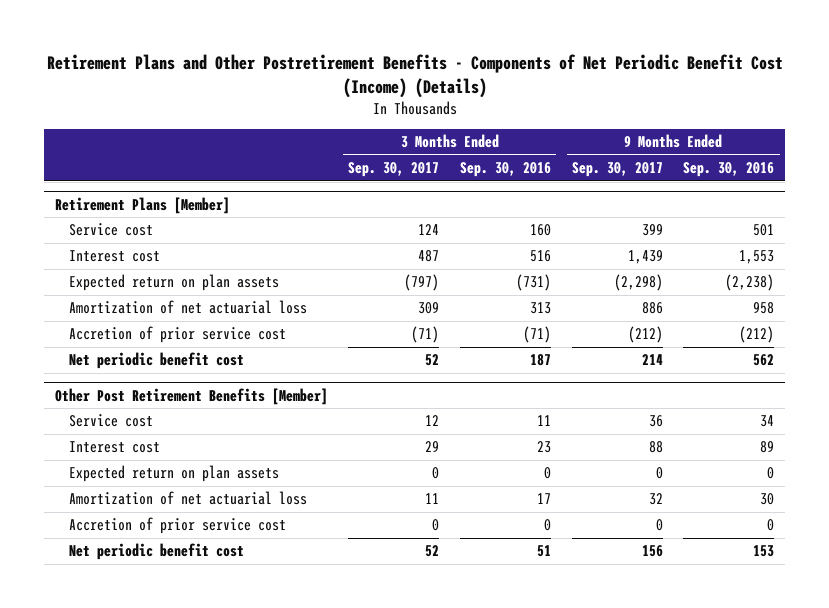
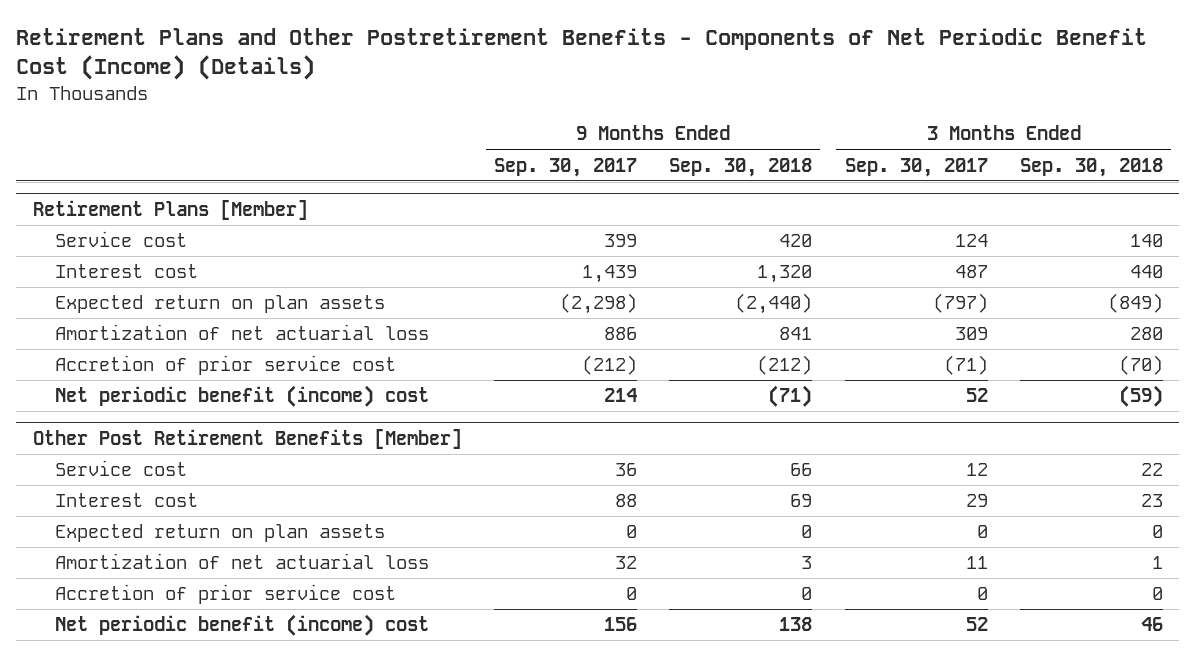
[460,162,552,178] Sep. 30, 2016 -> none
[683,162,775,178] Sep. 30, 2016 -> none
none -> [669,157,813,177] Sep. 30, 2018
none -> [1019,157,1163,177] Sep. 30, 2018
[69,352,245,370] Net periodic benefit cost -> [55,385,430,408] Net periodic benefit (income) cost
[69,543,245,561] Net periodic benefit cost -> [55,614,430,637] Net periodic benefit (income) cost

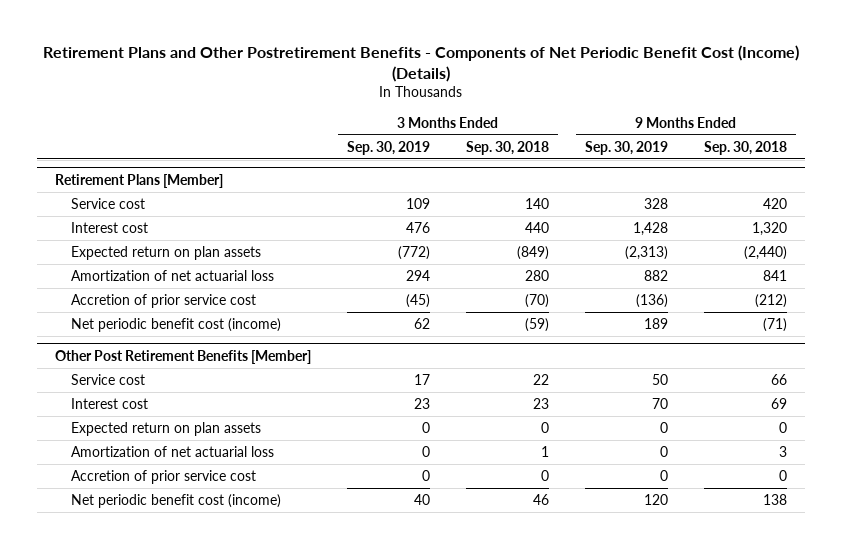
[493,157,637,177] Sep. 30, 2017 -> none
[844,157,988,177] Sep. 30, 2017 -> none
none -> [347,140,431,155] Sep. 30, 2019
none -> [585,140,669,155] Sep. 30, 2019
[55,385,430,408] Net periodic benefit (income) cost -> [70,317,281,332] Net periodic benefit cost (income)
[55,614,430,637] Net periodic benefit (income) cost -> [70,493,281,508] Net periodic benefit cost (income)

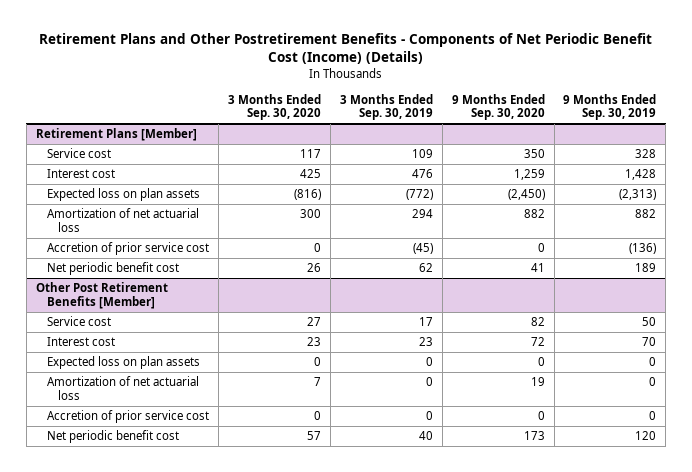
[466,140,550,155] Sep. 30, 2018 -> none
[704,140,788,155] Sep. 30, 2018 -> none
none -> [227,93,321,121] 3 Months Ended Sep. 30, 2020
none -> [451,93,545,121] 9 Months Ended Sep. 30, 2020
[70,245,261,260] Expected return on plan assets -> [46,188,200,202] Expected loss on plan assets
[70,317,281,332] Net periodic benefit cost (income) -> [46,262,179,276] Net periodic benefit cost
[70,421,261,436] Expected return on plan assets -> [46,356,200,370] Expected loss on plan assets
[70,493,281,508] Net periodic benefit cost (income) -> [46,430,179,444] Net periodic benefit cost

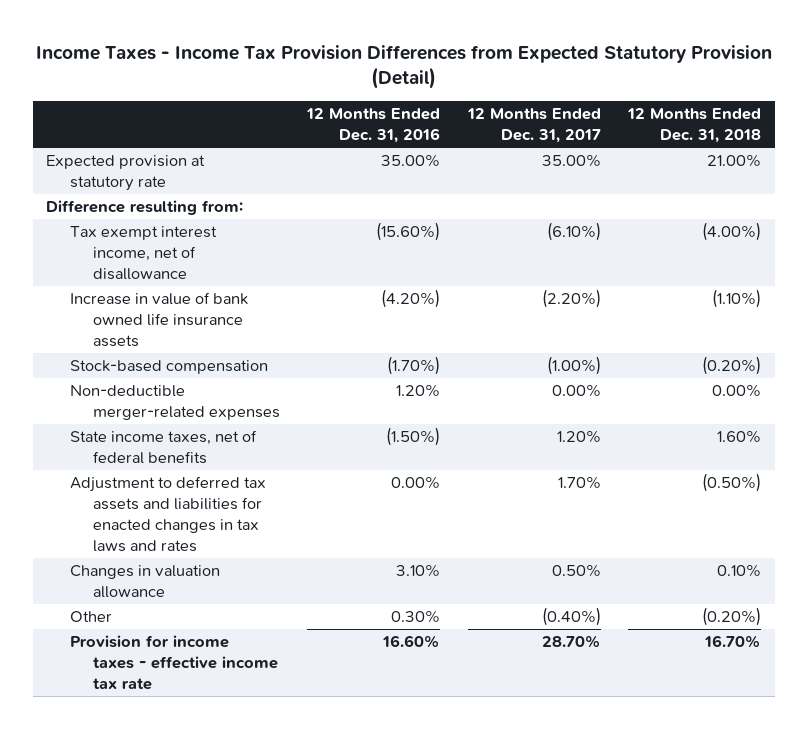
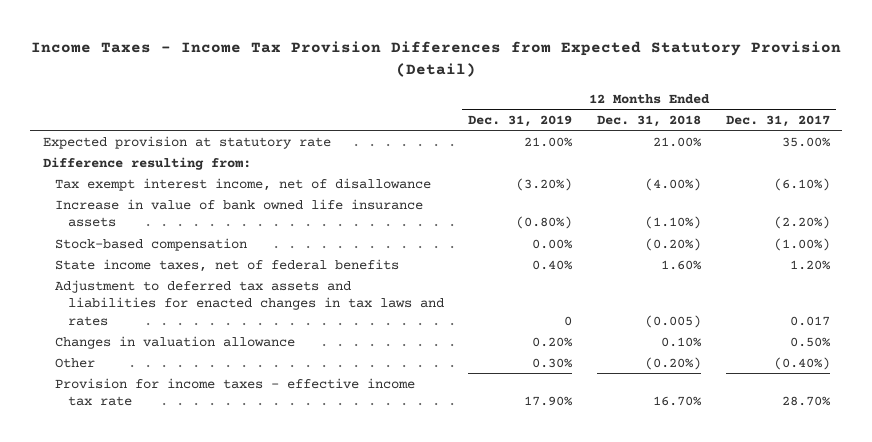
[306,108,441,144] 12 Months Ended Dec. 31, 2016 -> none
none -> [468,114,573,127] Dec. 31, 2019
[69,385,280,421] Non-deductible merger-related expenses -> none
[557,476,601,490] 1.70% -> [789,315,830,326] 0.017
[702,473,762,493] (0.50%) -> [645,314,702,328] (0.005)

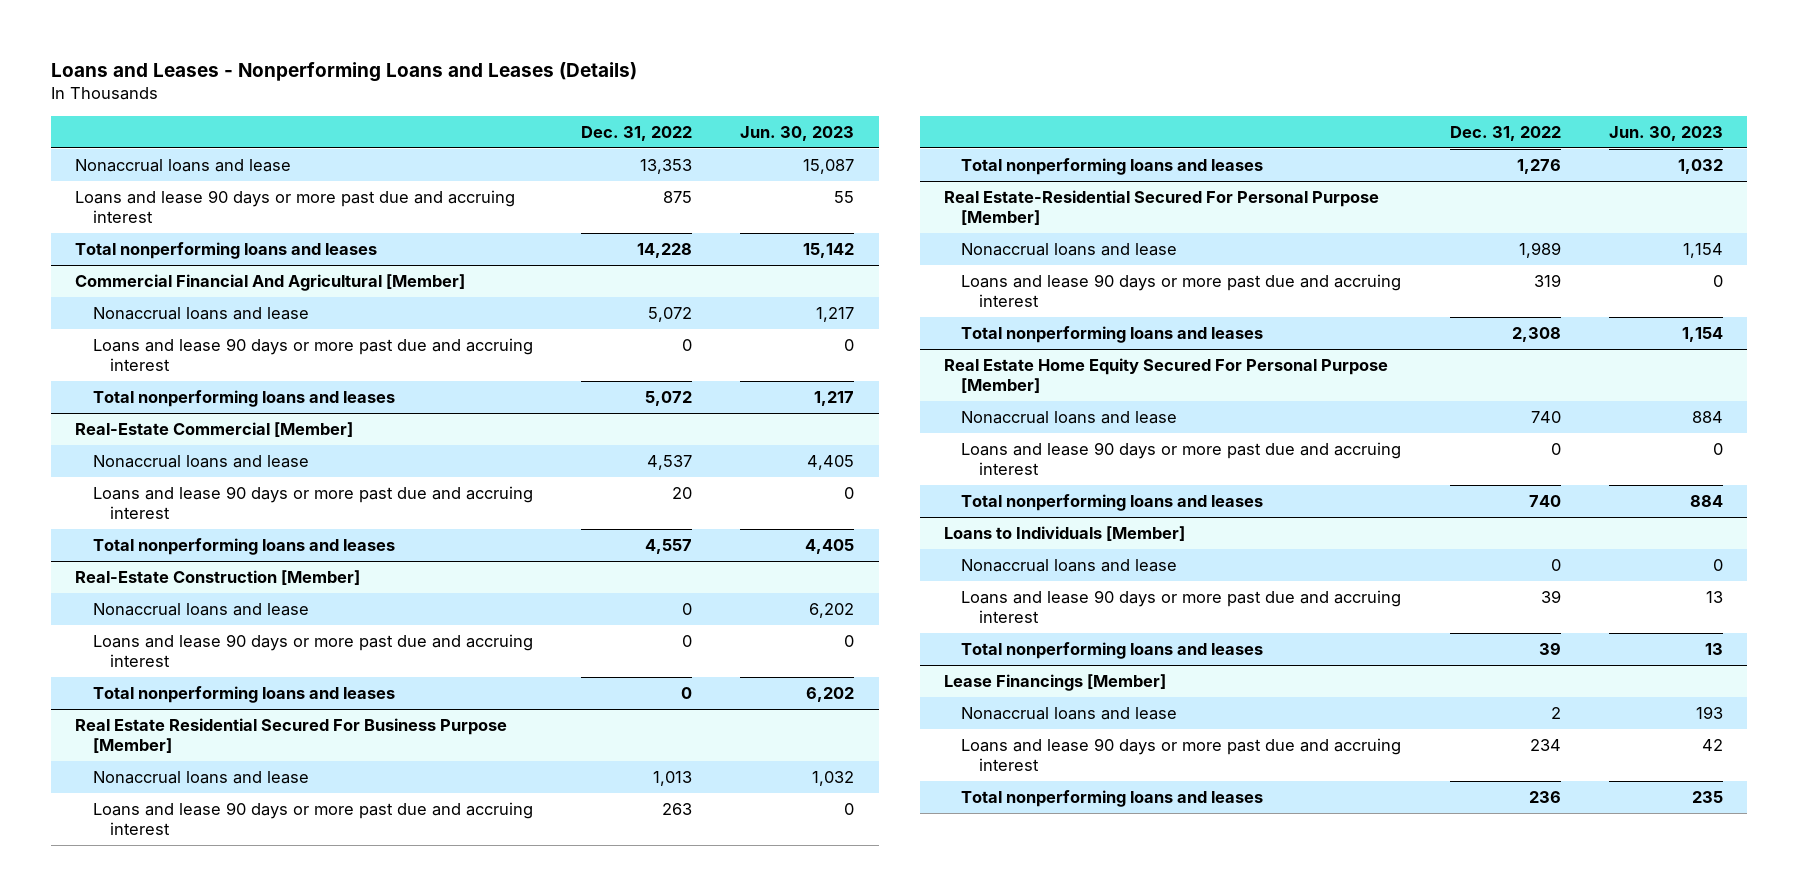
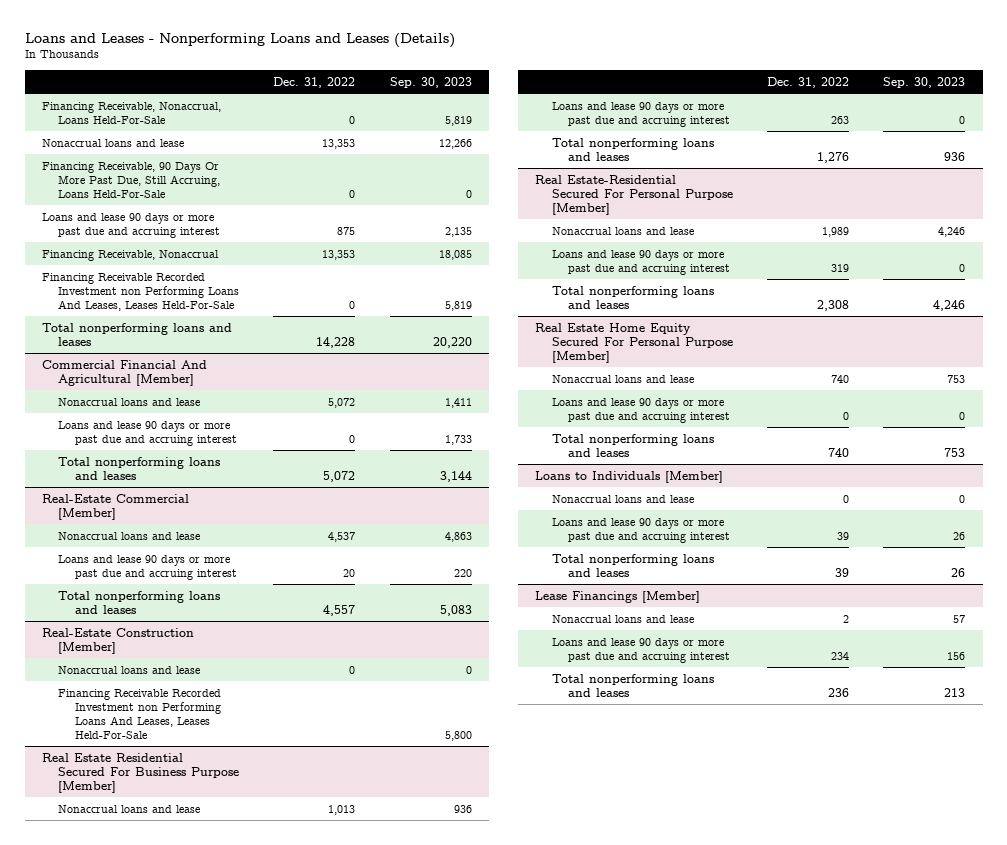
[740,125,855,141] Jun. 30, 2023 -> none
none -> [389,76,472,88] Sep. 30, 2023
none -> [41,101,221,124] Financing Receivable, Nonaccrual, Loans Held-For-Sale
none -> [41,161,221,198] Financing Receivable, 90 Days Or More Past Due, Still Accruing, Loans Held-For-Sale
none -> [41,249,219,261] Financing Receivable, Nonaccrual
none -> [41,272,240,311] Financing Receivable Recorded Investment non Performing Loans And Leases, Leases Held-For-Sale
[92,634,533,668] Loans and lease 90 days or more past due and accruing interest -> none
[92,686,395,704] Total nonperforming loans and leases -> none
none -> [58,688,222,739] Financing Receivable Recorded Investment non Performing Loans And Leases, Leases Held-For-Sale

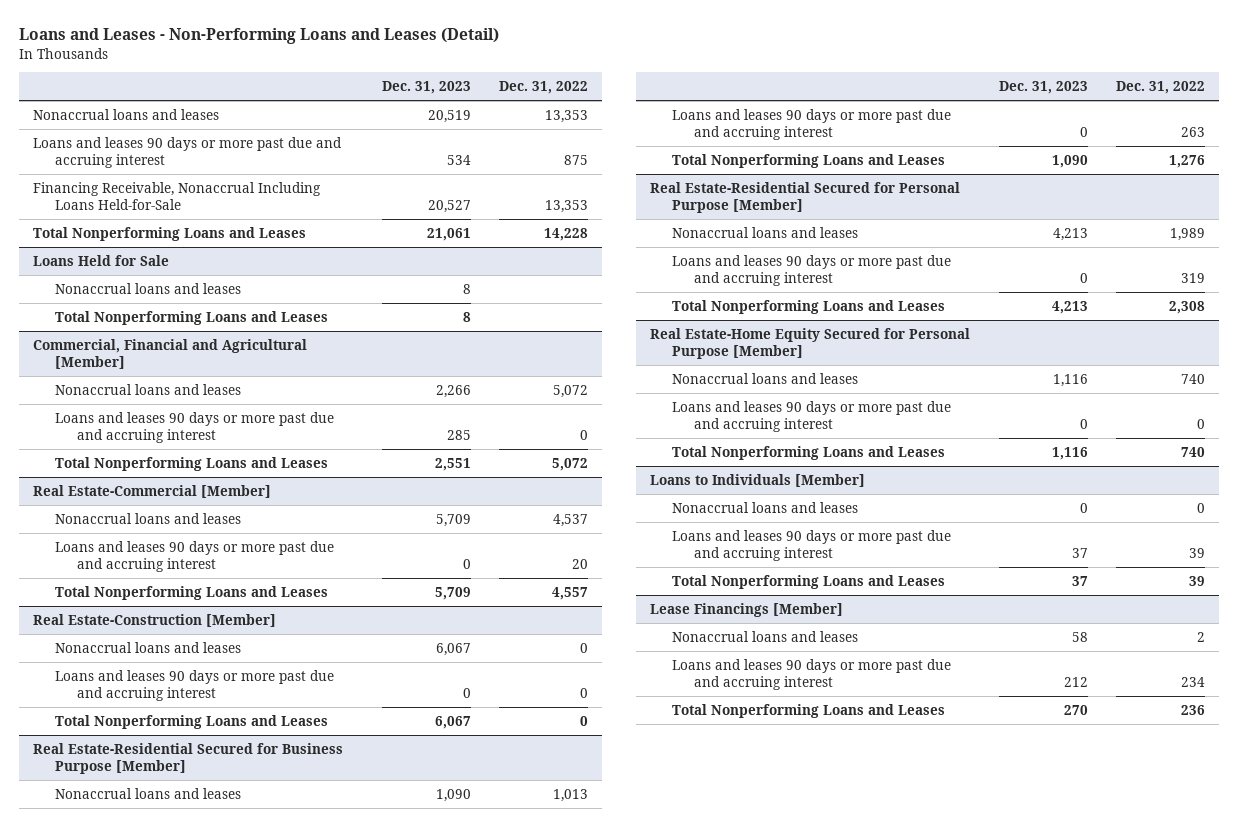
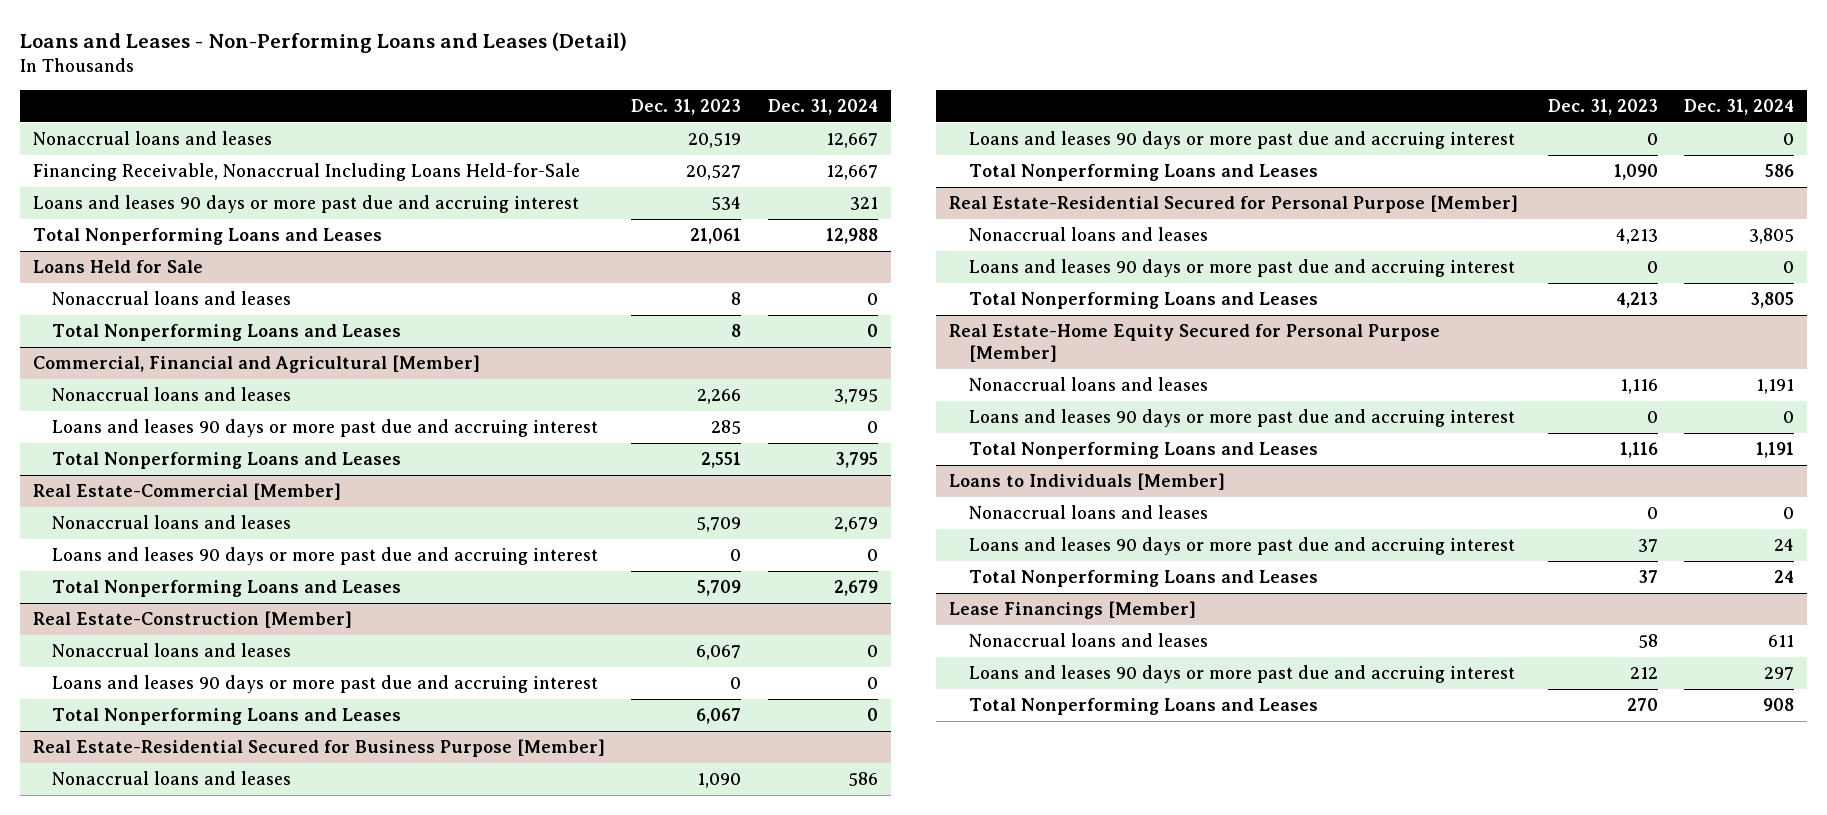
[498,81,588,95] Dec. 31, 2022 -> none
none -> [767,98,878,115] Dec. 31, 2024
[33,136,343,169] Loans and leases 90 days or more past due and accruing interest -> [32,195,579,214] Loans and leases 90 days or more past due and accruing interest

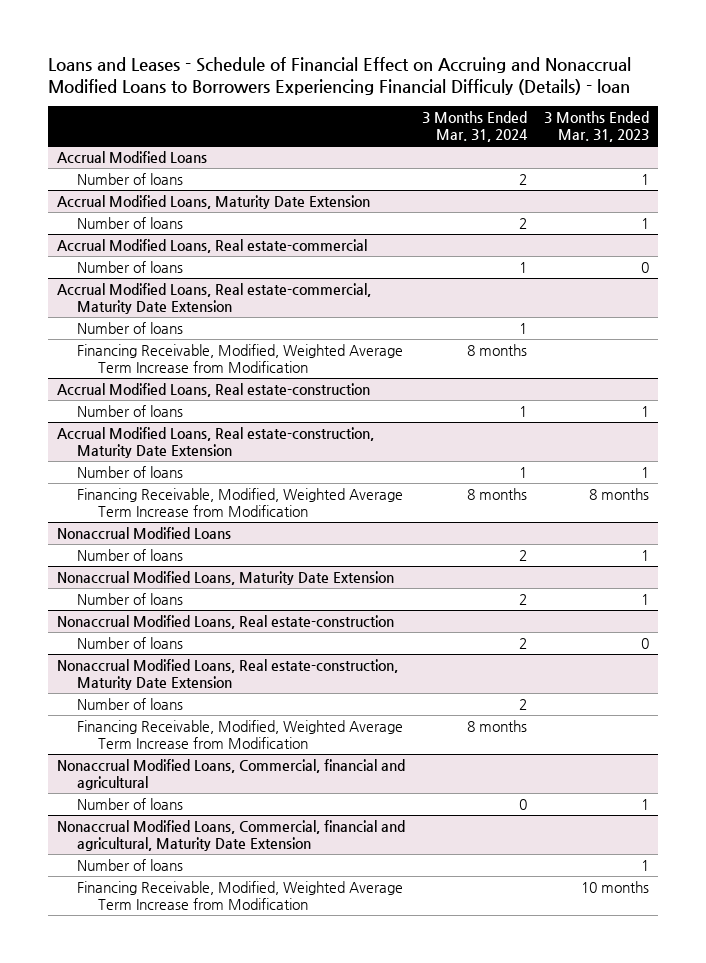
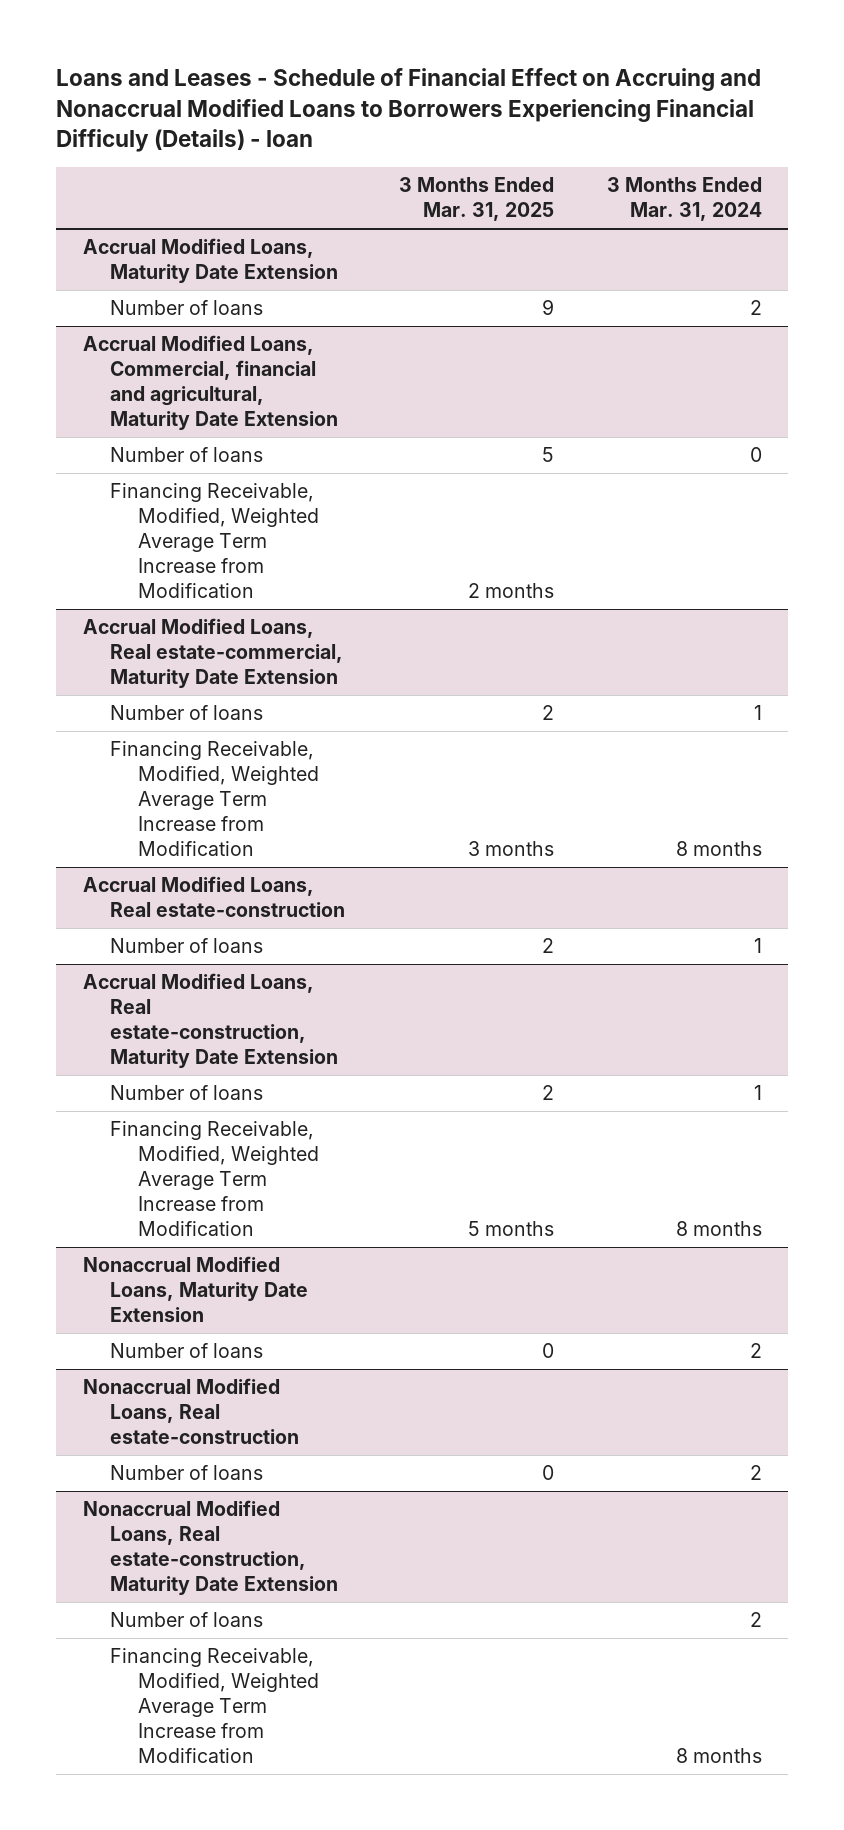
[544,111,650,143] 3 Months Ended Mar. 31, 2023 -> none
none -> [398,177,554,222] 3 Months Ended Mar. 31, 2025
[56,151,207,164] Accrual Modified Loans -> none
[77,173,184,186] Number of loans -> none
[56,239,367,254] Accrual Modified Loans, Real estate-commercial -> none
none -> [82,335,339,431] Accrual Modified Loans, Commercial, financial and agricultural, Maturity Date Extension
[519,262,528,274] 1 -> [749,447,762,463] 0
none -> [110,483,320,599] Financing Receivable, Modified, Weighted Average Term Increase from Modification
[56,527,231,540] Nonaccrual Modified Loans -> none
[77,549,184,562] Number of loans -> none
[56,759,405,790] Nonaccrual Modified Loans, Commercial, financial and agricultural -> none
[77,798,184,811] Number of loans -> none
[56,820,405,851] Nonaccrual Modified Loans, Commercial, financial and agricultural, Maturity Date Extension -> none
[77,859,184,872] Number of loans -> none
[77,881,404,910] Financing Receivable, Modified, Weighted Average Term Increase from Modification -> none

